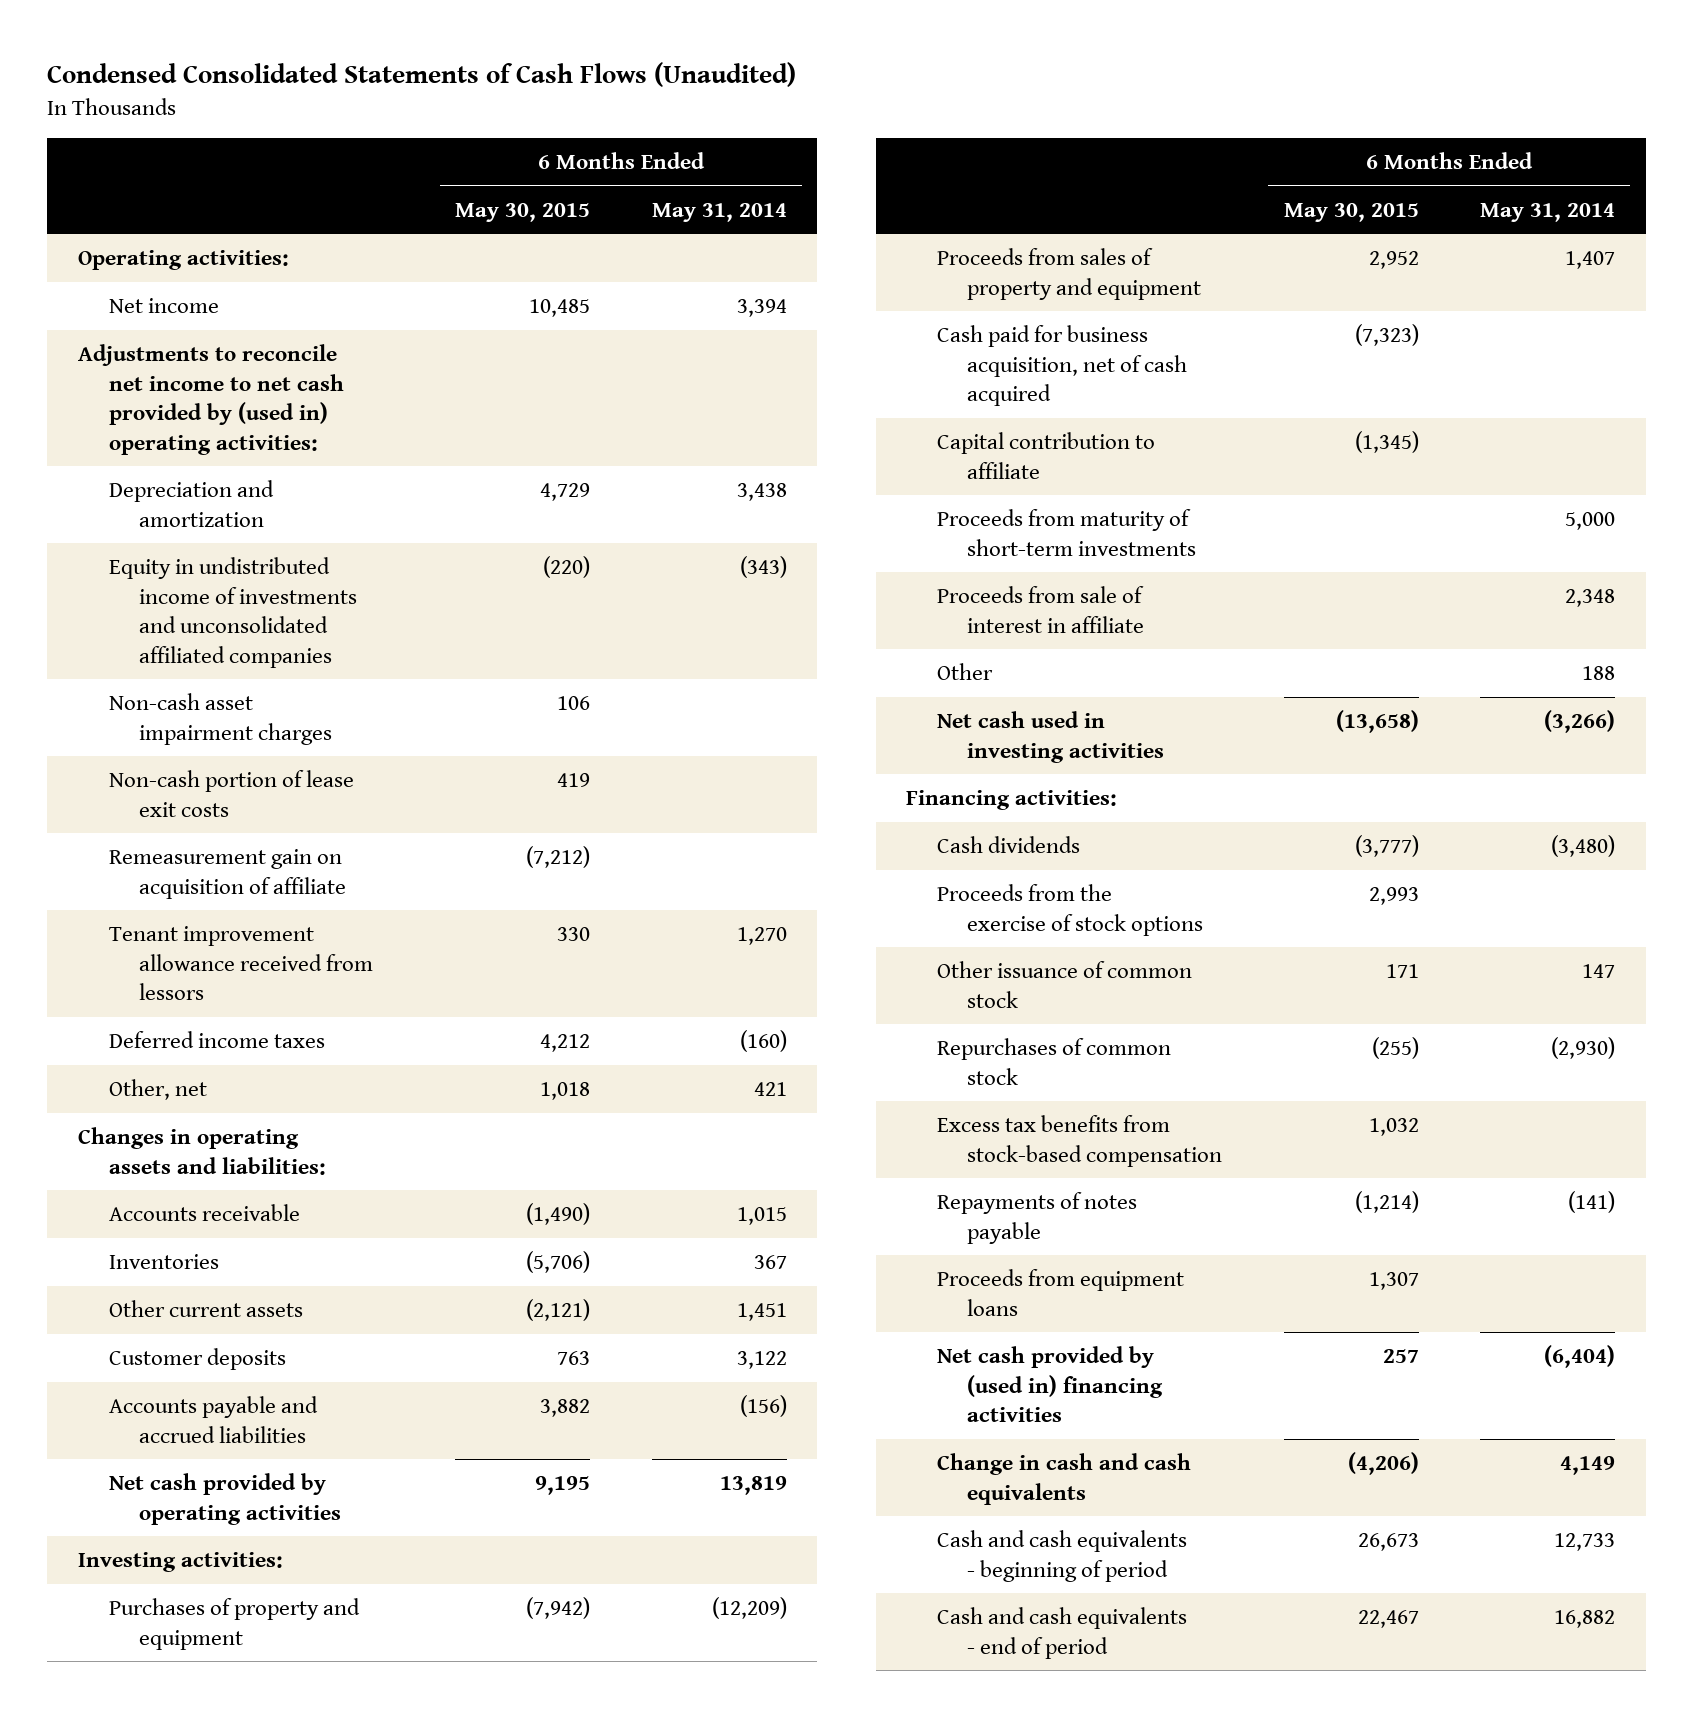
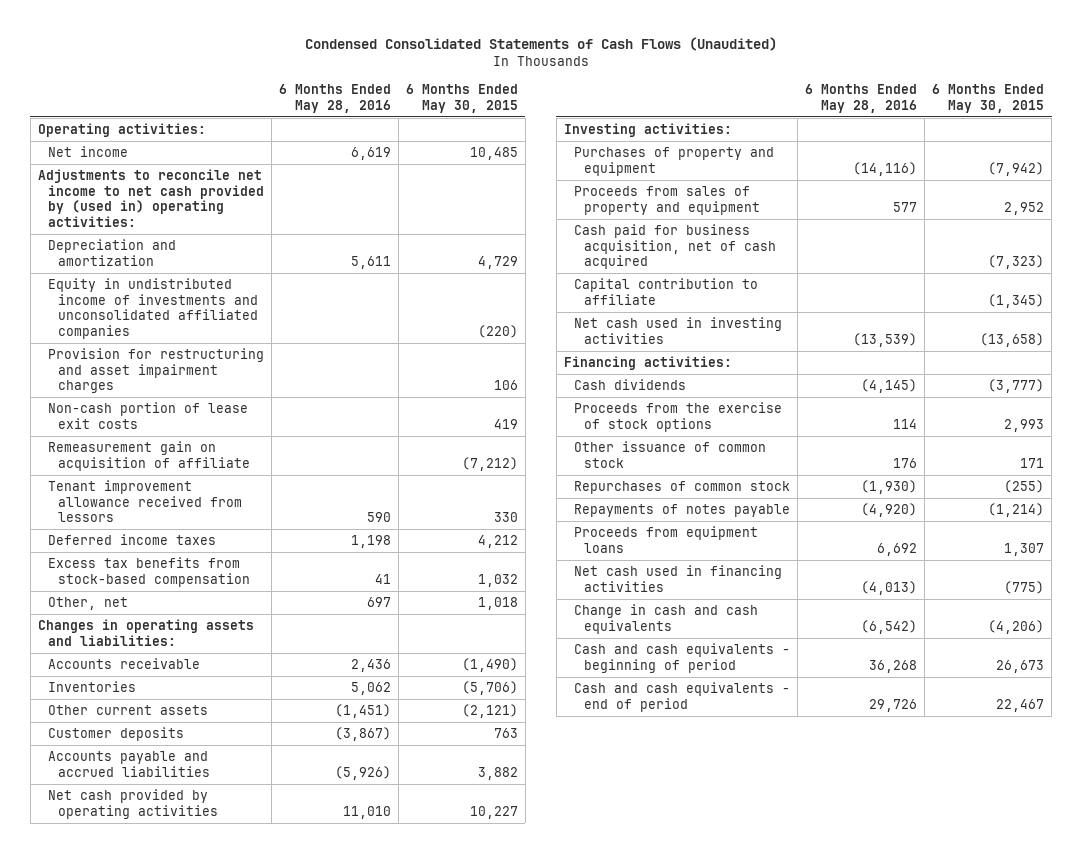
[651,202,787,222] May 31, 2014 -> none
none -> [278,84,391,113] 6 Months Ended May 28, 2016
[108,693,333,745] Non-cash asset impairment charges -> [47,348,264,394] Provision for restructuring and asset impairment charges
[936,1115,1223,1167] Excess tax benefits from stock-based compensation -> [47,557,250,587] Excess tax benefits from stock-based compensation
[535,1476,591,1496] 9,195 -> [469,805,518,819] 10,227
[936,509,1197,556] Proceeds from maturity of short-term investments -> none
[936,586,1145,633] Proceeds from sale of interest in affiliate -> none
[936,663,993,681] Other -> none
[936,1346,1164,1423] Net cash provided by (used in) financing activities -> [573,565,782,592] Net cash used in financing activities
[1382,1349,1419,1364] 257 -> [1003,580,1044,594] (775)

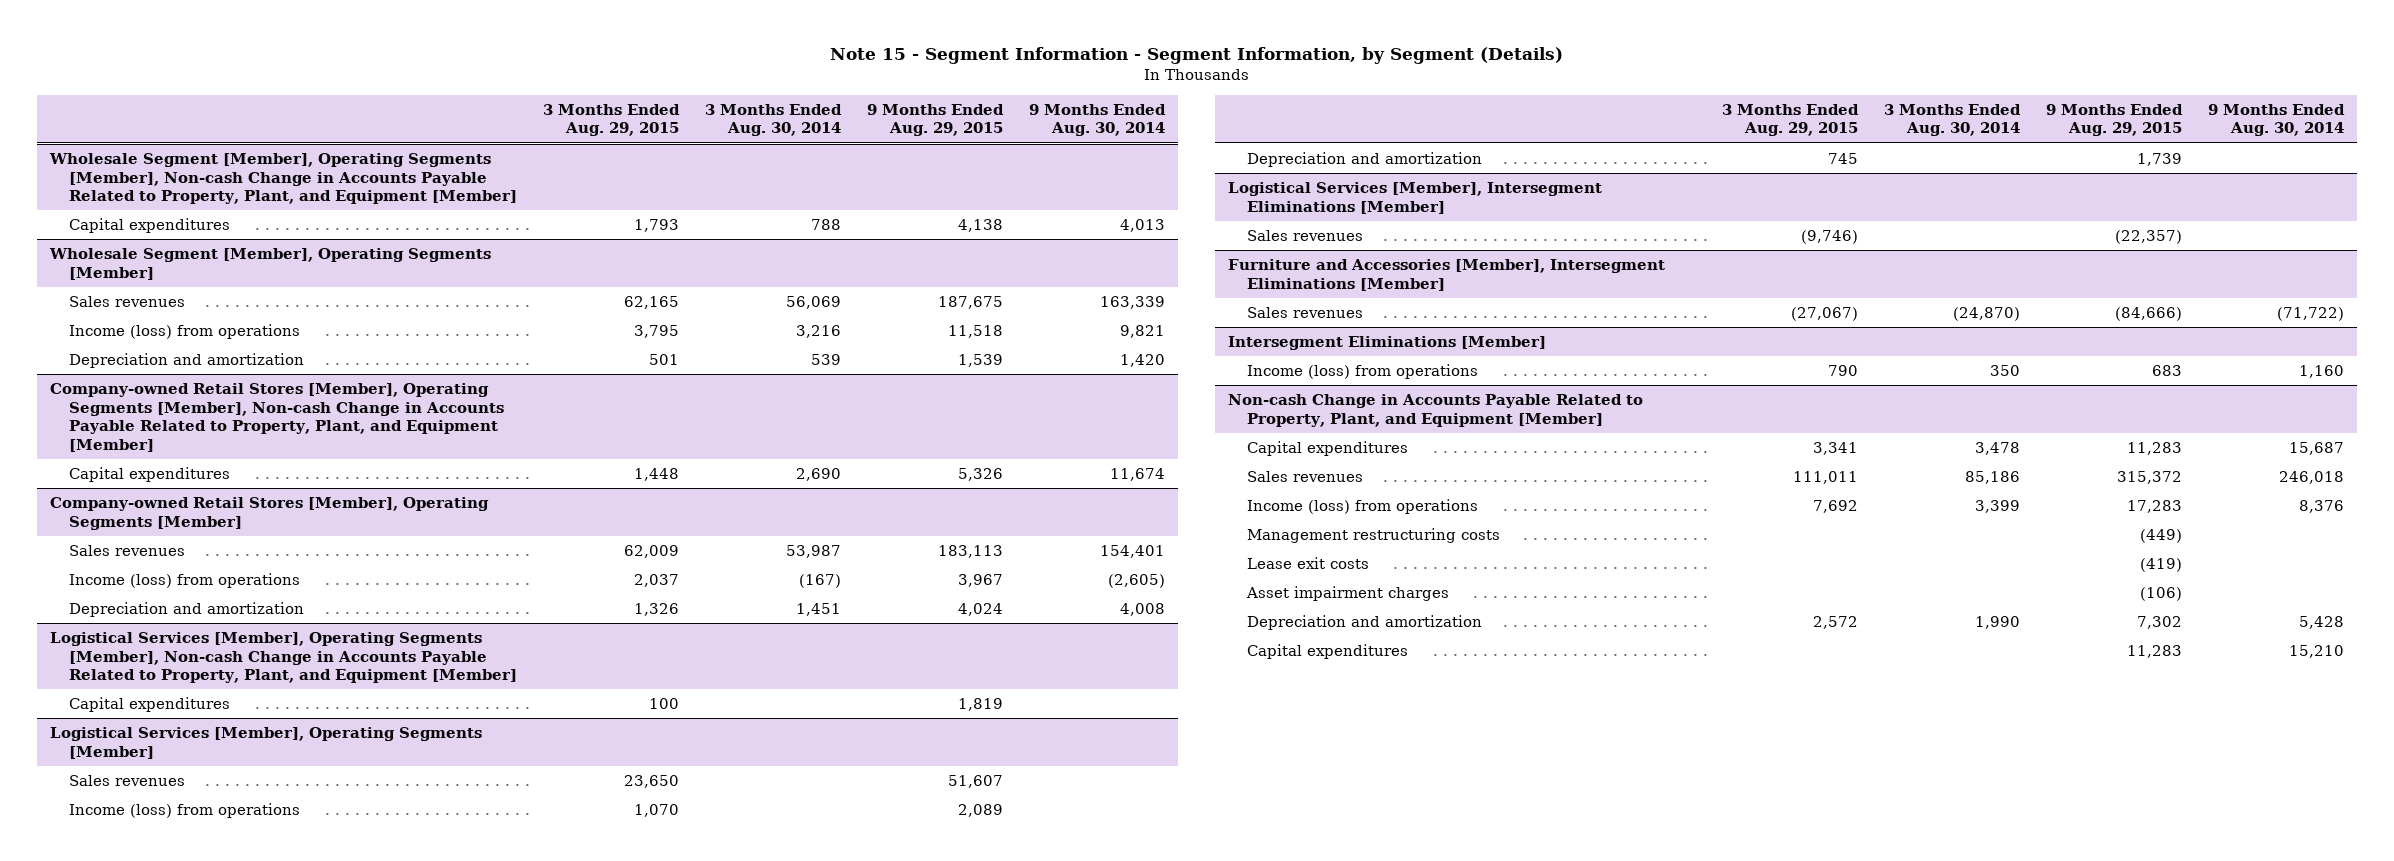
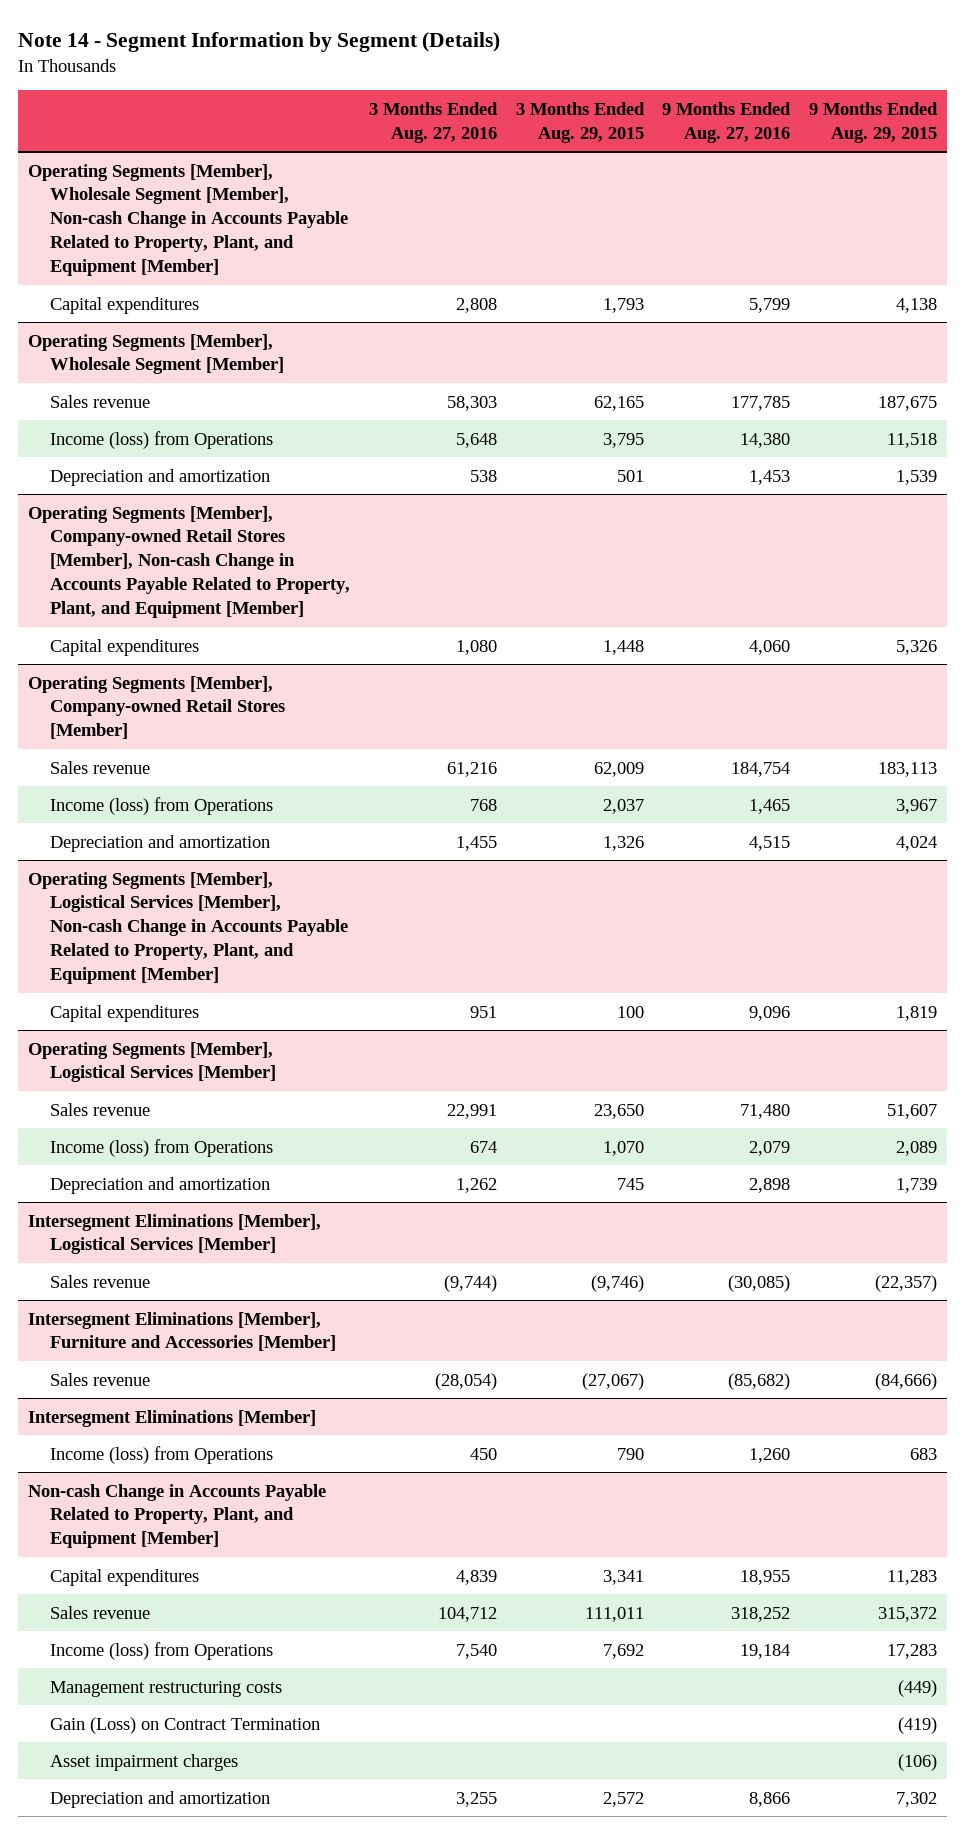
[829,46,1563,64] Note 15 - Segment Information - Segment Information, by Segment (Details) -> [18,31,501,52] Note 14 - Segment Information by Segment (Details)
[704,103,842,137] 3 Months Ended Aug. 30, 2014 -> none
[1029,103,1167,137] 9 Months Ended Aug. 30, 2014 -> none
none -> [368,101,498,143] 3 Months Ended Aug. 27, 2016
none -> [662,101,792,143] 9 Months Ended Aug. 27, 2016
[48,153,517,205] Wholesale Segment [Member], Operating Segments [Member], Non-cash Change in Accounts Payable Related to Property, Plant, and Equipment [Member] -> [27,163,348,277] Operating Segments [Member], Wholesale Segment [Member], Non-cash Change in Accounts Payable Related to Property, Plant, and Equipment [Member]
[48,248,491,280] Wholesale Segment [Member], Operating Segments [Member] -> [27,333,284,375] Operating Segments [Member], Wholesale Segment [Member]
[68,296,185,308] Sales revenues -> [49,394,150,408] Sales revenue
[68,324,300,340] Income (loss) from operations -> [49,430,273,449] Income (loss) from Operations
[49,383,504,452] Company-owned Retail Stores [Member], Operating Segments [Member], Non-cash Change in Accounts Payable Related to Property, Plant, and Equipment [Member] -> [27,505,350,619] Operating Segments [Member], Company-owned Retail Stores [Member], Non-cash Change in Accounts Payable Related to Property, Plant, and Equipment [Member]
[49,497,489,530] Company-owned Retail Stores [Member], Operating Segments [Member] -> [27,675,285,740] Operating Segments [Member], Company-owned Retail Stores [Member]
[68,545,185,557] Sales revenues -> [49,760,150,774] Sales revenue
[68,573,300,589] Income (loss) from operations -> [49,796,273,815] Income (loss) from Operations
[49,632,517,684] Logistical Services [Member], Operating Segments [Member], Non-cash Change in Accounts Payable Related to Property, Plant, and Equipment [Member] -> [27,871,348,985] Operating Segments [Member], Logistical Services [Member], Non-cash Change in Accounts Payable Related to Property, Plant, and Equipment [Member]
[49,727,482,759] Logistical Services [Member], Operating Segments [Member] -> [27,1041,276,1083] Operating Segments [Member], Logistical Services [Member]
[68,775,185,787] Sales revenues -> [49,1102,150,1116] Sales revenue
[68,803,300,819] Income (loss) from operations -> [49,1138,273,1157] Income (loss) from Operations
[1228,182,1603,214] Logistical Services [Member], Intersegment Eliminations [Member] -> [27,1213,321,1255] Intersegment Eliminations [Member], Logistical Services [Member]
[1247,230,1364,242] Sales revenues -> [49,1274,150,1288] Sales revenue
[1228,259,1666,291] Furniture and Accessories [Member], Intersegment Eliminations [Member] -> [27,1311,336,1352] Intersegment Eliminations [Member], Furniture and Accessories [Member]
[1247,307,1364,319] Sales revenues -> [49,1372,150,1386] Sales revenue
[1247,364,1479,380] Income (loss) from operations -> [49,1445,273,1464] Income (loss) from Operations
[1247,471,1364,483] Sales revenues -> [49,1605,150,1619] Sales revenue
[1247,499,1479,515] Income (loss) from operations -> [49,1641,273,1660] Income (loss) from Operations
[1247,557,1370,570] Lease exit costs -> [49,1716,320,1734] Gain (Loss) on Contract Termination
[1247,644,1409,660] Capital expenditures -> none

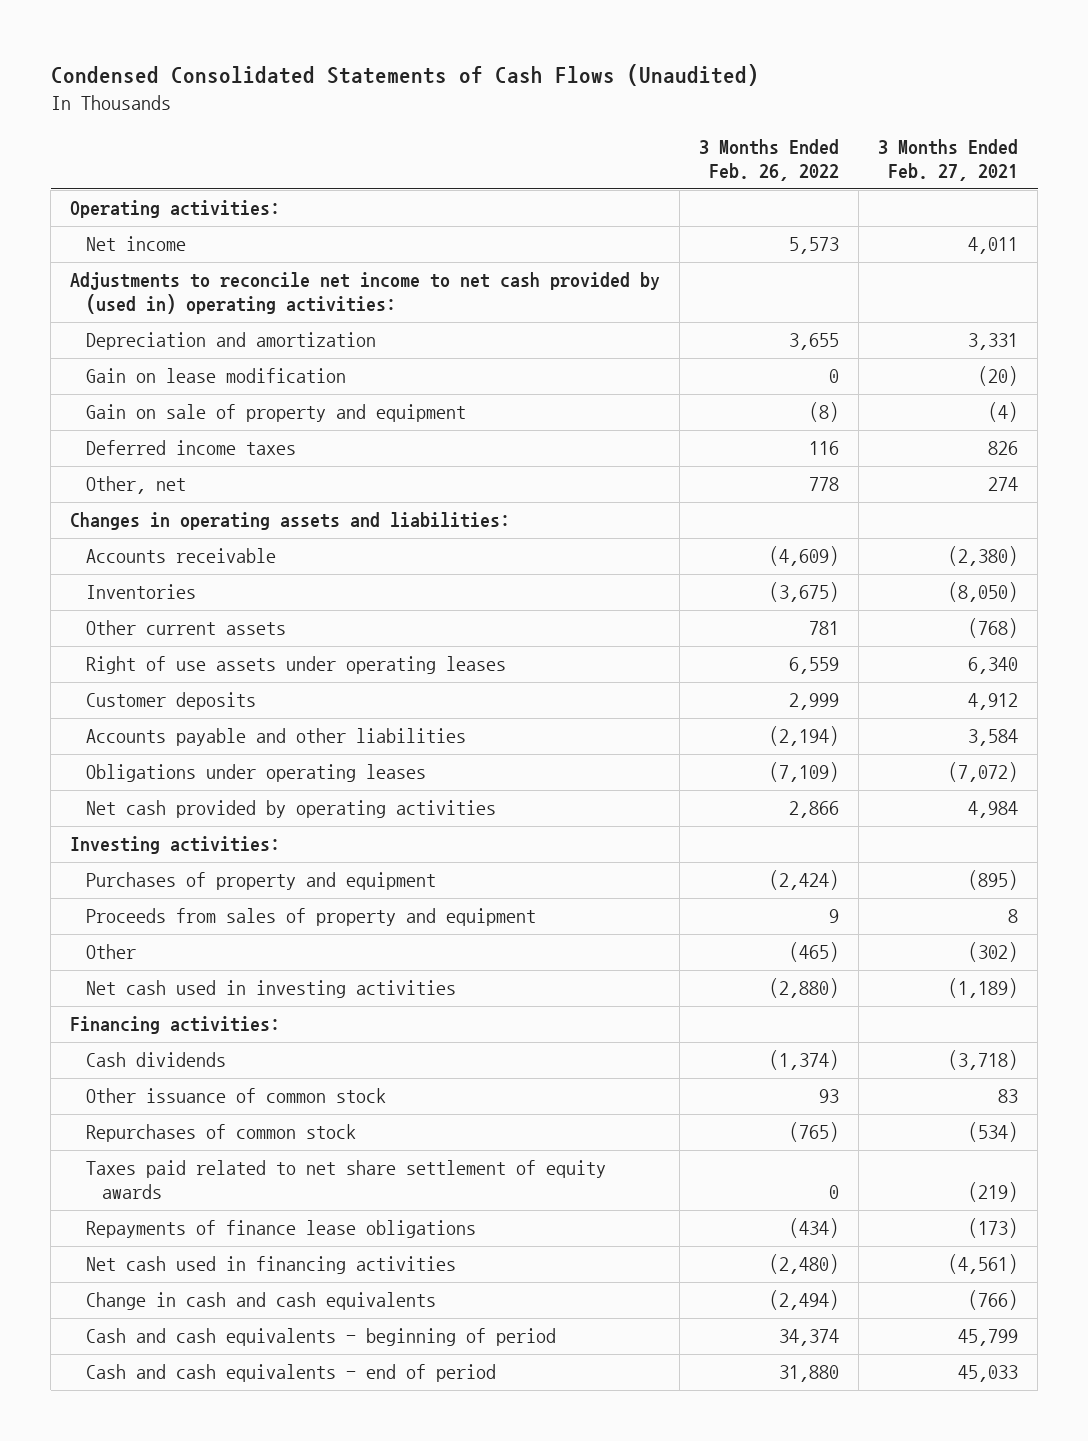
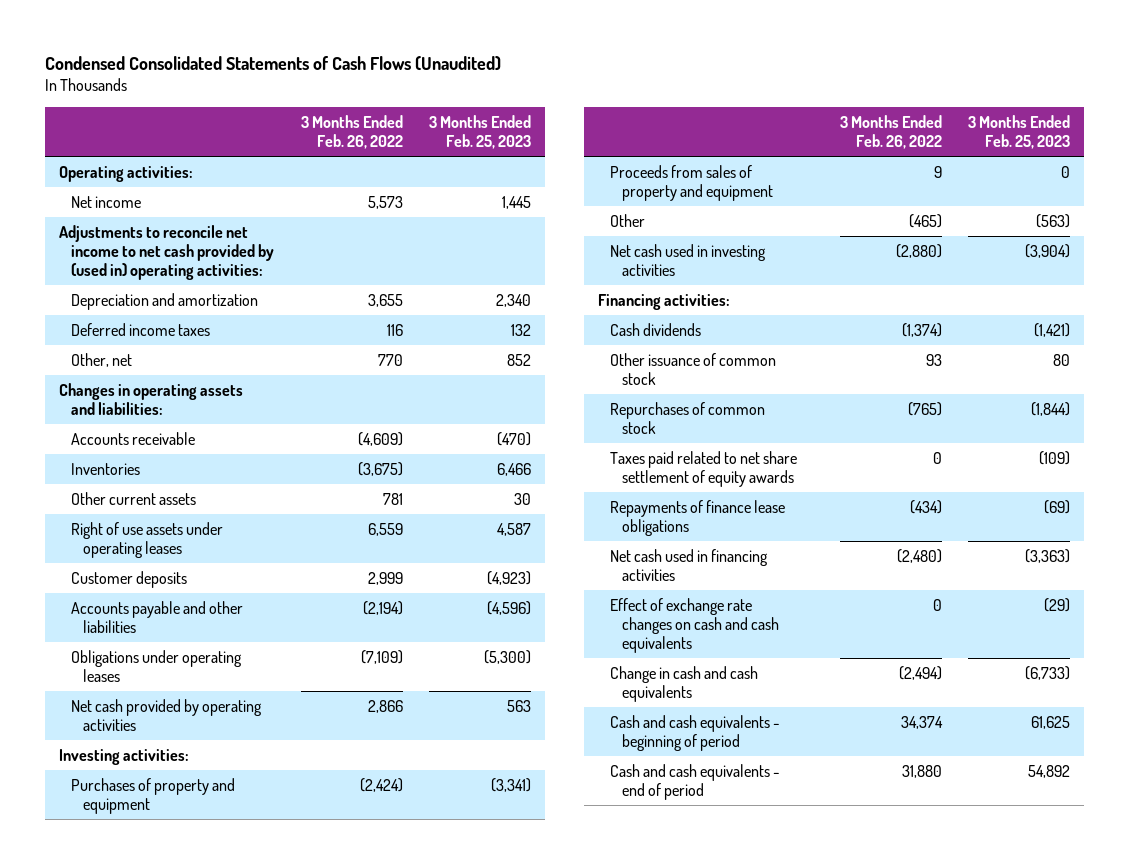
[878,139,1019,182] 3 Months Ended Feb. 27, 2021 -> none
none -> [429,114,532,149] 3 Months Ended Feb. 25, 2023
[85,368,346,384] Gain on lease modification -> none
[85,404,466,423] Gain on sale of property and equipment -> none
[809,477,840,492] 778 -> [377,353,403,366] 770
none -> [609,597,780,653] Effect of exchange rate changes on cash and cash equivalents

